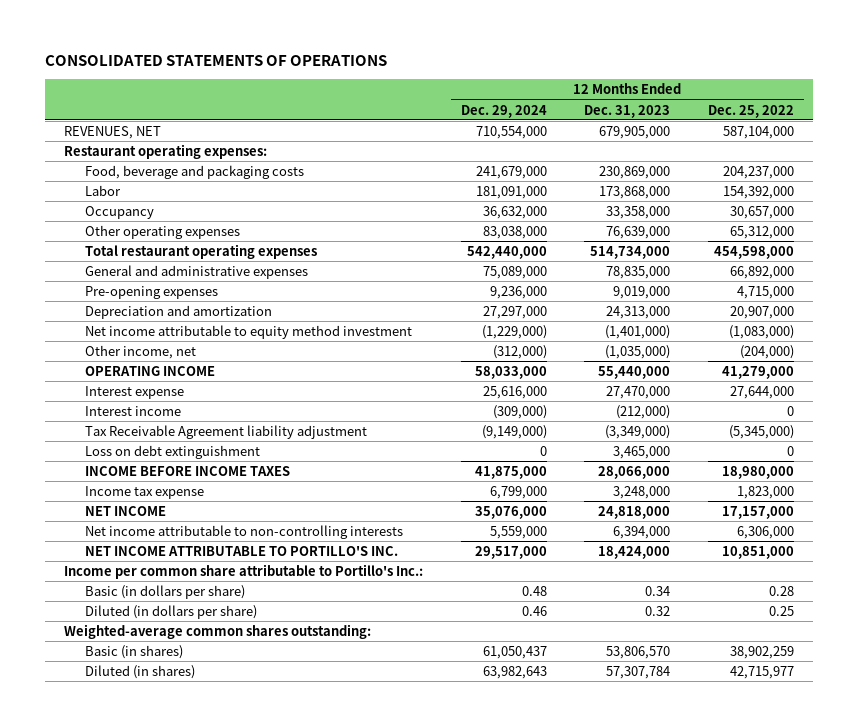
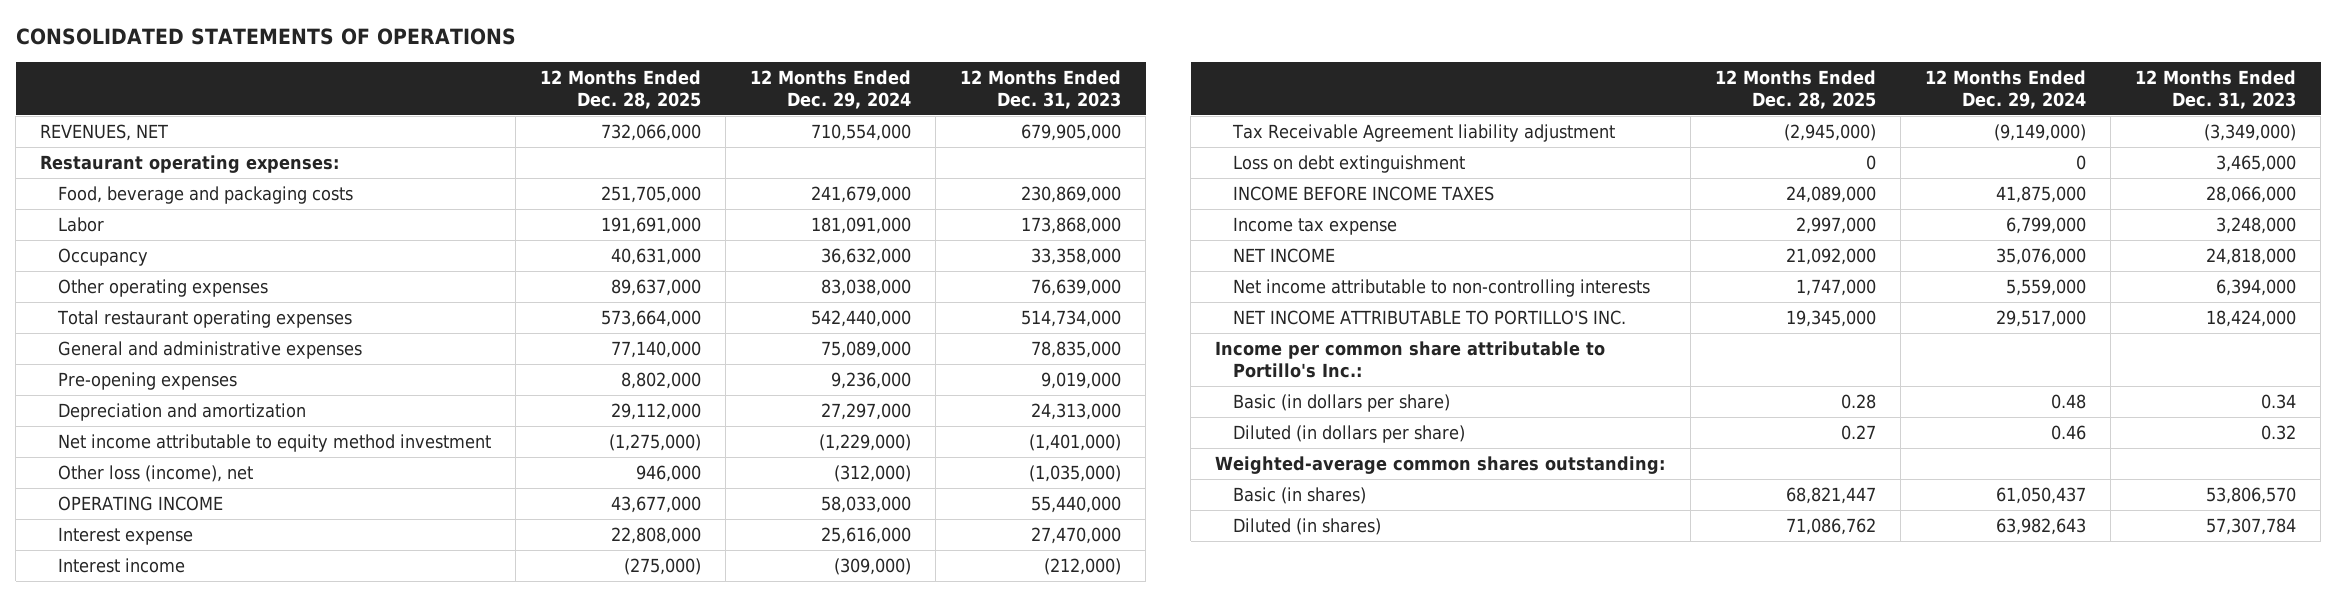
[708,104,795,118] Dec. 25, 2022 -> none
none -> [540,69,702,109] 12 Months Ended Dec. 28, 2025
[84,345,196,360] Other income, net -> [58,465,254,483] Other loss (income), net

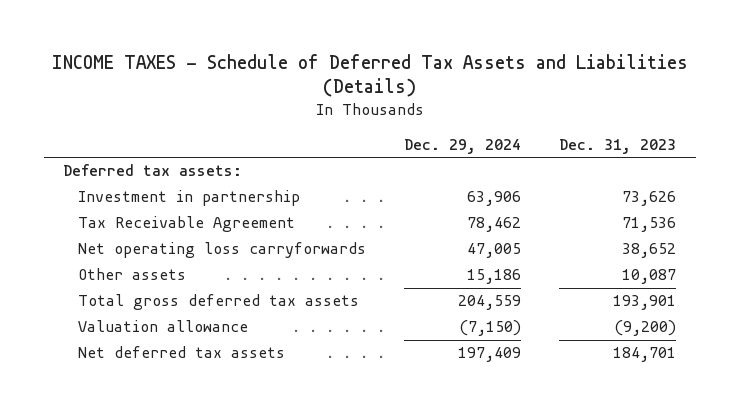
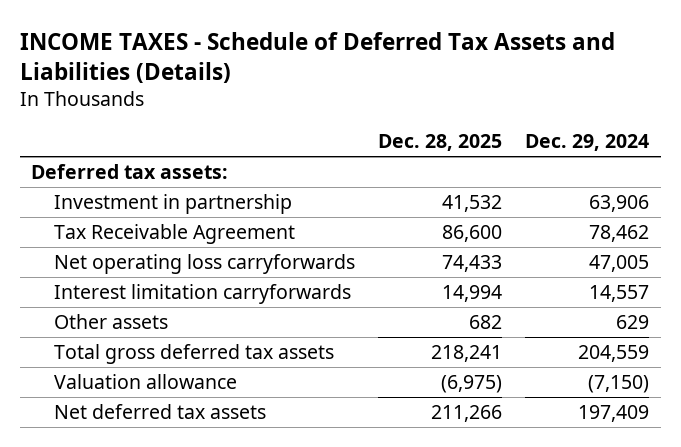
[559,138,677,154] Dec. 31, 2023 -> none
none -> [377,134,502,152] Dec. 28, 2025
none -> [53,284,351,305] Interest limitation carryforwards
[467,269,522,285] 15,186 -> [616,315,650,330] 629

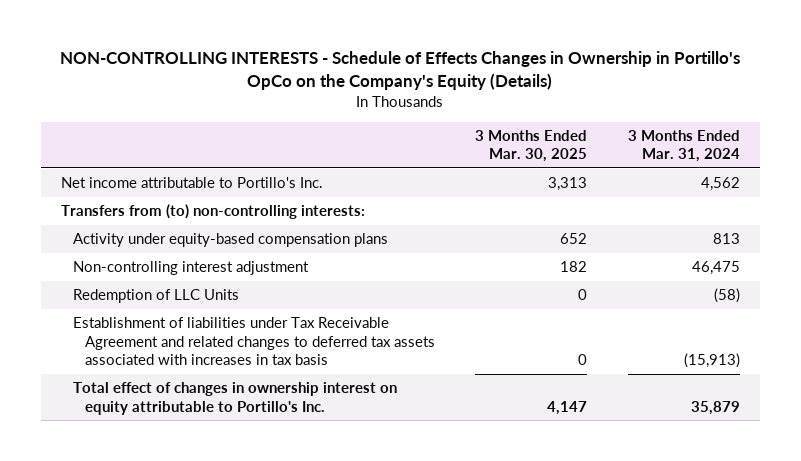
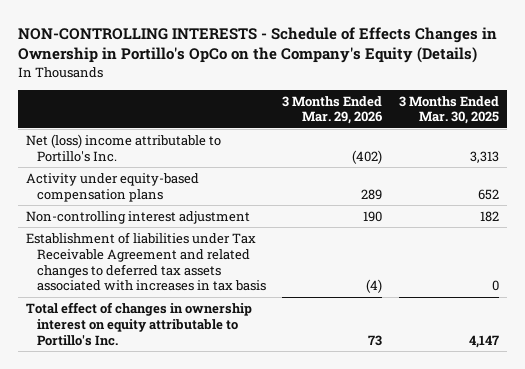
[627,129,740,163] 3 Months Ended Mar. 31, 2024 -> none
none -> [282,95,383,125] 3 Months Ended Mar. 29, 2026
[61,204,366,220] Transfers from (to) non-controlling interests: -> none
[61,177,324,189] Net income attributable to Portillo's Inc. -> [26,133,222,162] Net (loss) income attributable to Portillo's Inc.
[72,289,239,304] Redemption of LLC Units -> none

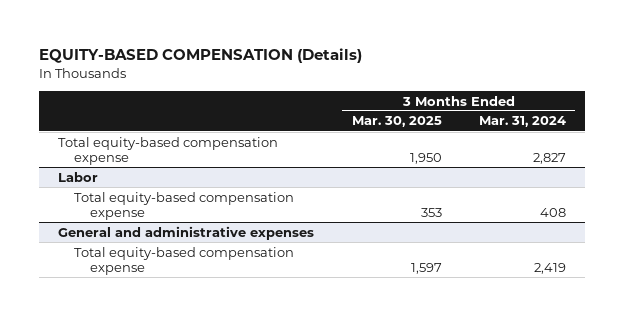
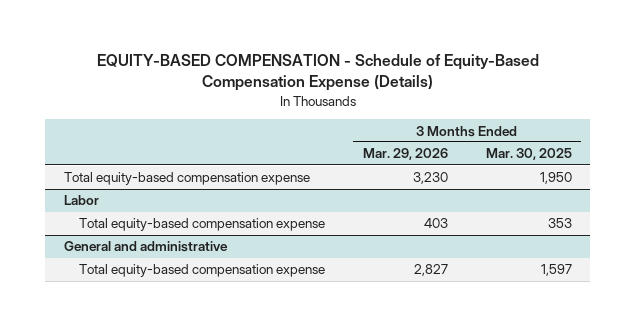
[39,48,363,64] EQUITY-BASED COMPENSATION (Details) -> [96,53,539,92] EQUITY-BASED COMPENSATION - Schedule of Equity-Based Compensation Expense (Details)
[478,116,566,128] Mar. 31, 2024 -> none
none -> [362,148,448,161] Mar. 29, 2026
[58,225,315,240] General and administrative expenses -> [63,241,228,253] General and administrative

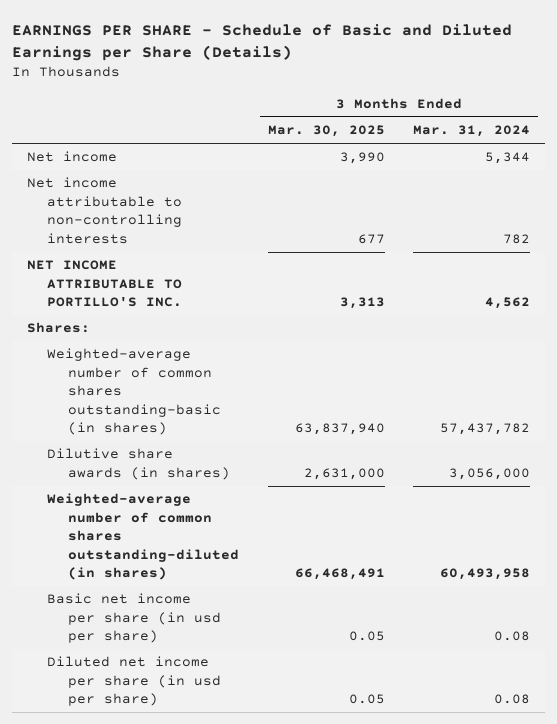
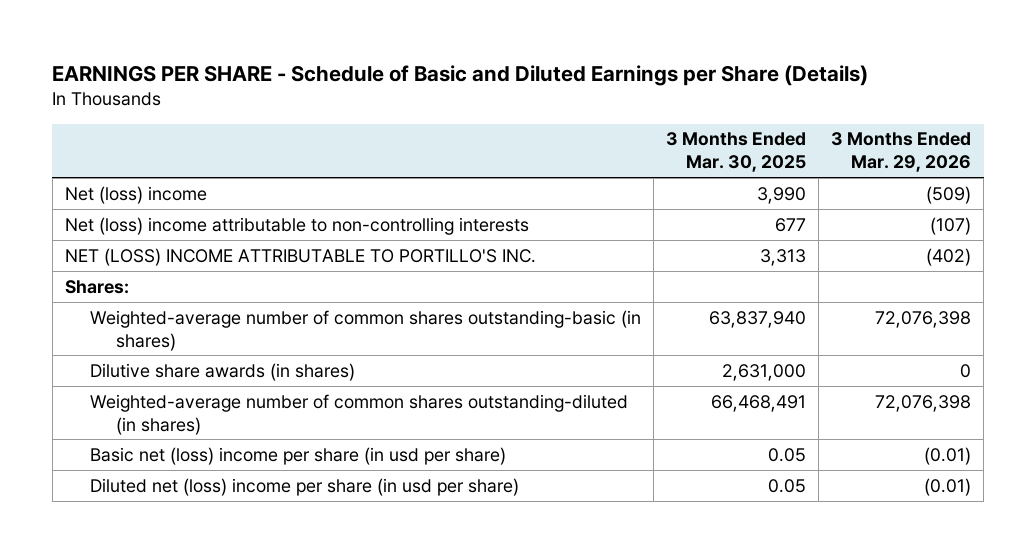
[413,125,531,138] Mar. 31, 2024 -> none
none -> [831,132,972,173] 3 Months Ended Mar. 29, 2026
[26,151,117,163] Net income -> [64,185,207,204] Net (loss) income
[26,177,183,244] Net income attributable to non-controlling interests -> [64,216,529,235] Net (loss) income attributable to non-controlling interests
[26,260,183,308] NET INCOME ATTRIBUTABLE TO PORTILLO'S INC. -> [64,247,536,266] NET (LOSS) INCOME ATTRIBUTABLE TO PORTILLO'S INC.
[47,593,221,644] Basic net income per share (in usd per share) -> [90,446,507,465] Basic net (loss) income per share (in usd per share)
[47,656,221,707] Diluted net income per share (in usd per share) -> [90,477,520,496] Diluted net (loss) income per share (in usd per share)

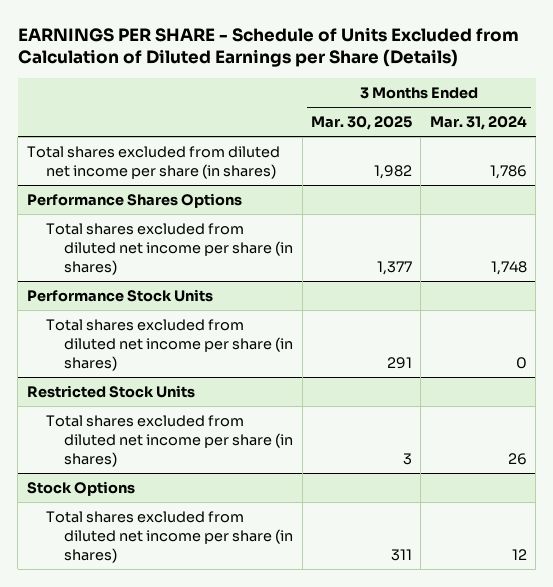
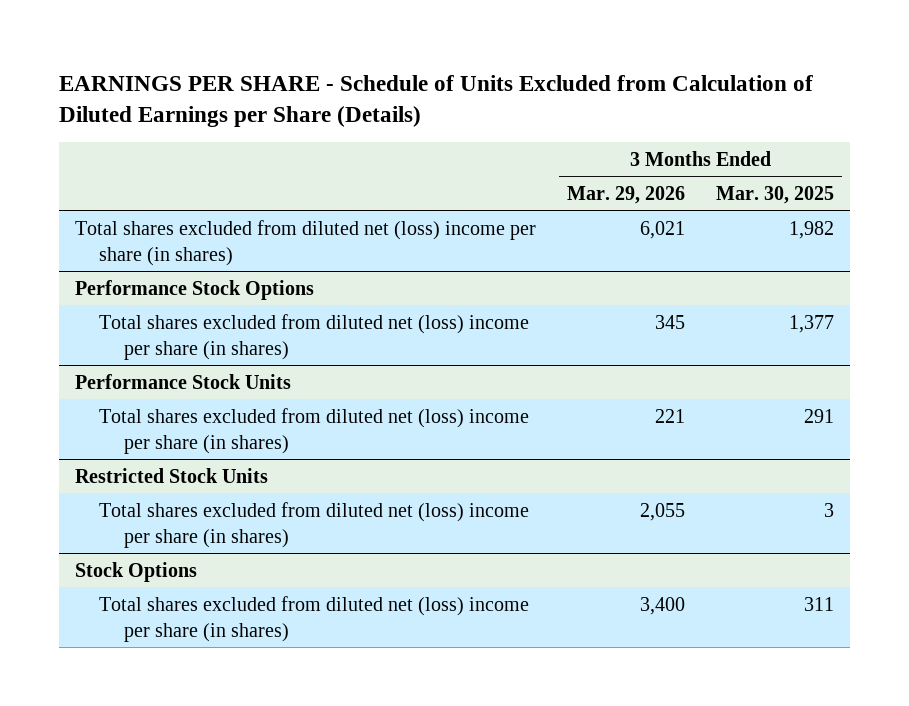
[429,116,527,131] Mar. 31, 2024 -> none
none -> [567,185,686,204] Mar. 29, 2026
[26,145,280,179] Total shares excluded from diluted net income per share (in shares) -> [74,219,536,266] Total shares excluded from diluted net (loss) income per share (in shares)
[26,192,242,208] Performance Shares Options -> [74,279,314,300] Performance Stock Options
[45,222,294,275] Total shares excluded from diluted net income per share (in shares) -> [99,313,530,360] Total shares excluded from diluted net (loss) income per share (in shares)
[45,318,294,371] Total shares excluded from diluted net income per share (in shares) -> [99,407,530,454] Total shares excluded from diluted net (loss) income per share (in shares)
[45,414,294,467] Total shares excluded from diluted net income per share (in shares) -> [99,501,530,548] Total shares excluded from diluted net (loss) income per share (in shares)
[45,510,294,563] Total shares excluded from diluted net income per share (in shares) -> [99,595,530,642] Total shares excluded from diluted net (loss) income per share (in shares)

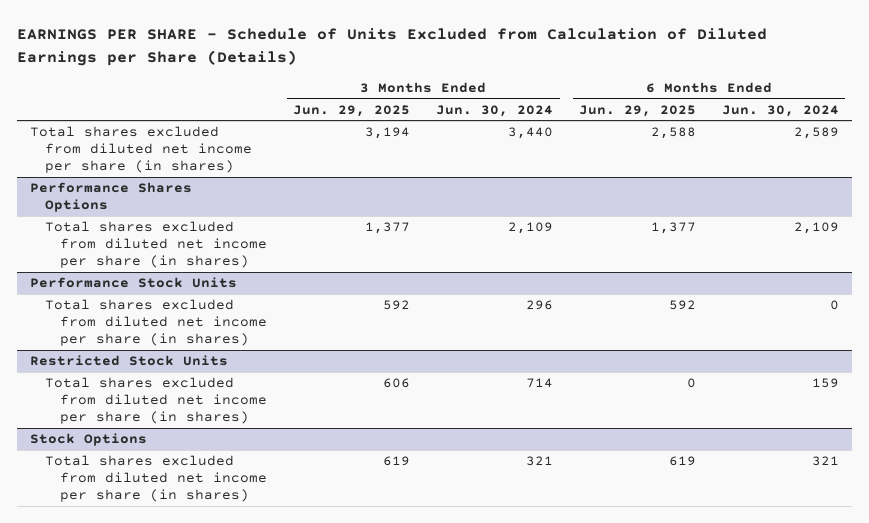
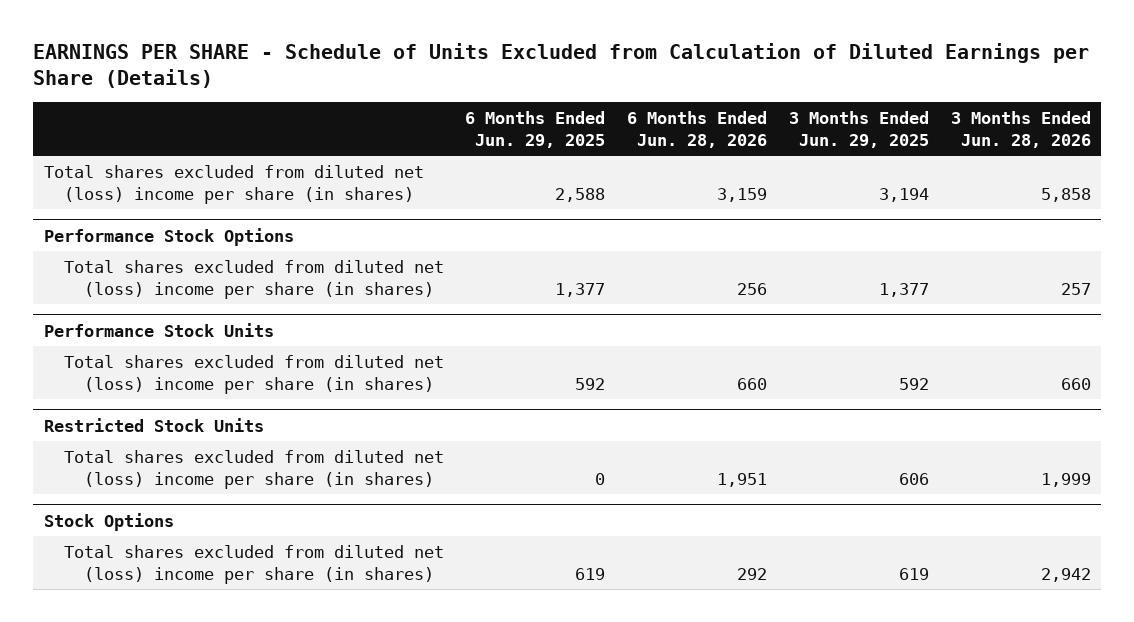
[436,104,554,117] Jun. 30, 2024 -> none
[722,104,840,117] Jun. 30, 2024 -> none
none -> [627,111,768,148] 6 Months Ended Jun. 28, 2026
none -> [950,111,1091,148] 3 Months Ended Jun. 28, 2026
[29,126,253,174] Total shares excluded from diluted net income per share (in shares) -> [43,164,424,204] Total shares excluded from diluted net (loss) income per share (in shares)
[29,182,192,213] Performance Shares Options -> [43,227,294,246] Performance Stock Options
[45,221,268,269] Total shares excluded from diluted net income per share (in shares) -> [63,259,444,299] Total shares excluded from diluted net (loss) income per share (in shares)
[45,299,268,347] Total shares excluded from diluted net income per share (in shares) -> [63,354,444,394] Total shares excluded from diluted net (loss) income per share (in shares)
[45,377,268,425] Total shares excluded from diluted net income per share (in shares) -> [63,449,444,489] Total shares excluded from diluted net (loss) income per share (in shares)
[45,455,268,503] Total shares excluded from diluted net income per share (in shares) -> [63,544,444,584] Total shares excluded from diluted net (loss) income per share (in shares)

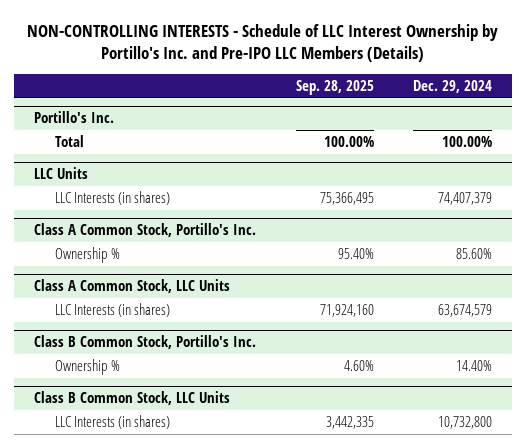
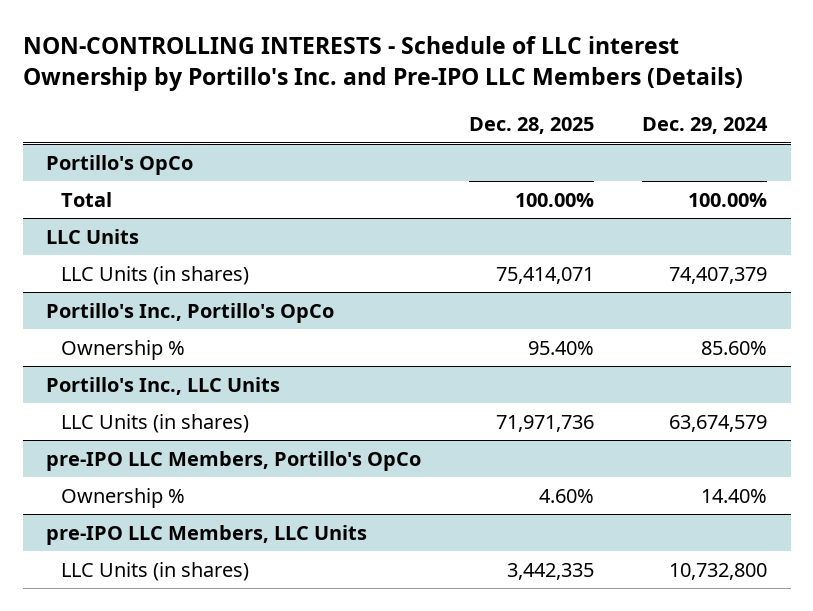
[27,23,499,63] NON-CONTROLLING INTERESTS - Schedule of LLC Interest Ownership by Portillo's Inc. and Pre-IPO LLC Members (Details) -> [22,35,743,91] NON-CONTROLLING INTERESTS - Schedule of LLC interest Ownership by Portillo's Inc. and Pre-IPO LLC Members (Details)
[295,79,374,95] Sep. 28, 2025 -> none
none -> [469,117,595,135] Dec. 28, 2025
[34,111,115,124] Portillo's Inc. -> [46,154,194,175] Portillo's OpCo
[34,223,257,238] Class A Common Stock, Portillo's Inc. -> none
[54,191,170,206] LLC Interests (in shares) -> [61,265,250,285] LLC Units (in shares)
none -> [46,302,335,323] Portillo's Inc., Portillo's OpCo
[34,279,231,294] Class A Common Stock, LLC Units -> none
[34,335,257,350] Class B Common Stock, Portillo's Inc. -> none
none -> [46,376,281,395] Portillo's Inc., LLC Units
[54,303,170,318] LLC Interests (in shares) -> [61,413,250,433] LLC Units (in shares)
none -> [46,450,422,471] pre-IPO LLC Members, Portillo's OpCo
[34,391,231,406] Class B Common Stock, LLC Units -> none
none -> [46,524,368,545] pre-IPO LLC Members, LLC Units
[54,415,170,430] LLC Interests (in shares) -> [61,561,250,581] LLC Units (in shares)

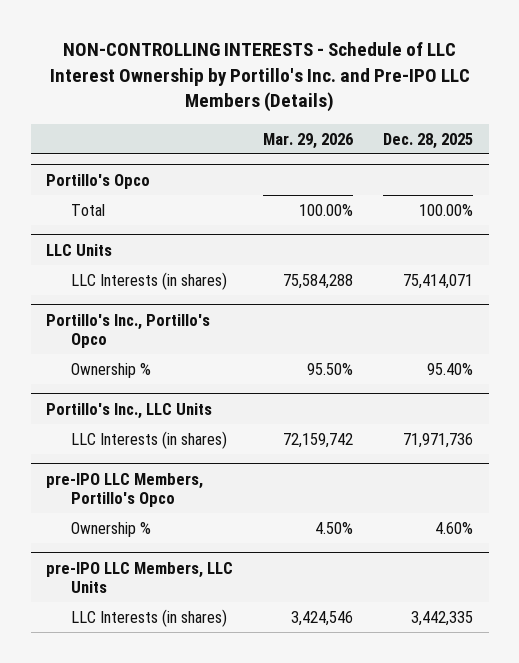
[22,35,743,91] NON-CONTROLLING INTERESTS - Schedule of LLC interest Ownership by Portillo's Inc. and Pre-IPO LLC Members (Details) -> [49,42,470,113] NON-CONTROLLING INTERESTS - Schedule of LLC Interest Ownership by Portillo's Inc. and Pre-IPO LLC Members (Details)
[641,117,768,135] Dec. 29, 2024 -> none
none -> [263,132,354,149] Mar. 29, 2026
[46,154,194,175] Portillo's OpCo -> [46,173,151,189] Portillo's Opco
[61,265,250,285] LLC Units (in shares) -> [70,271,227,290] LLC Interests (in shares)
[46,302,335,323] Portillo's Inc., Portillo's OpCo -> [46,313,211,348] Portillo's Inc., Portillo's Opco
[61,413,250,433] LLC Units (in shares) -> [70,430,227,449] LLC Interests (in shares)
[46,450,422,471] pre-IPO LLC Members, Portillo's OpCo -> [46,472,204,507] pre-IPO LLC Members, Portillo's Opco
[61,561,250,581] LLC Units (in shares) -> [70,608,227,627] LLC Interests (in shares)

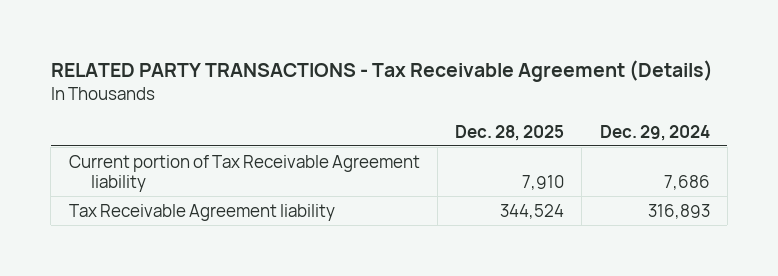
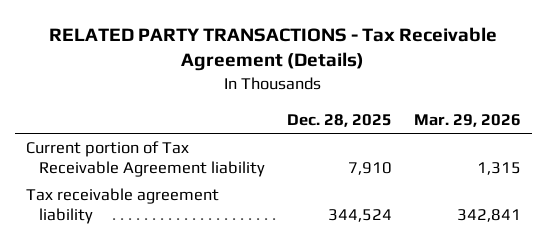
[599,124,710,141] Dec. 29, 2024 -> none
none -> [413,113,521,127] Mar. 29, 2026
[68,203,335,221] Tax Receivable Agreement liability -> [25,188,219,224] Tax receivable agreement liability

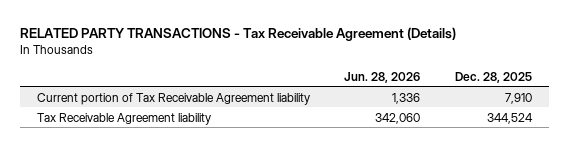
[413,113,521,127] Mar. 29, 2026 -> none
none -> [344,71,421,83] Jun. 28, 2026
[25,188,219,224] Tax receivable agreement liability -> [36,112,211,125] Tax Receivable Agreement liability

